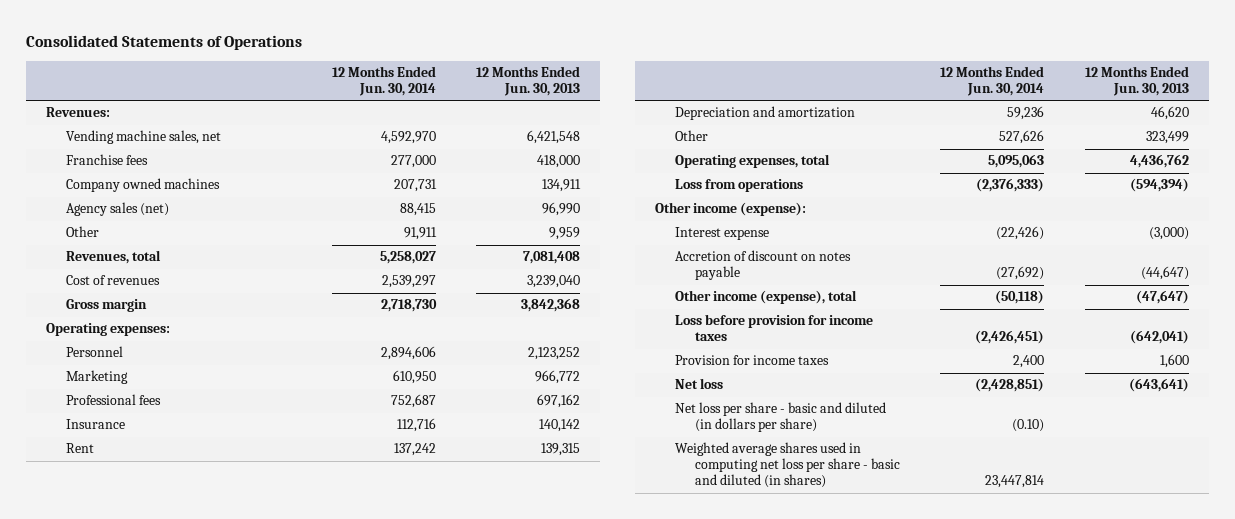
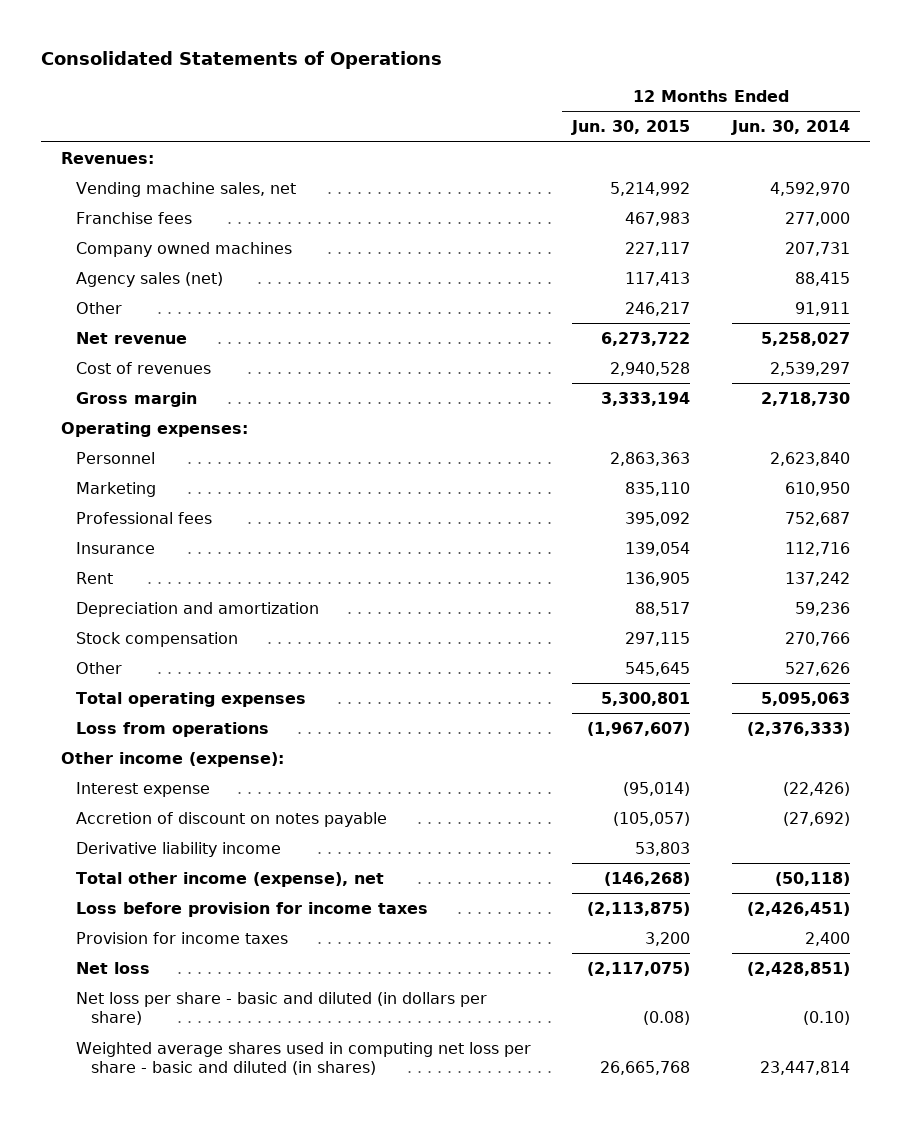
[476,66,581,97] 12 Months Ended Jun. 30, 2013 -> none
none -> [571,120,691,136] Jun. 30, 2015
[66,250,162,265] Revenues, total -> [76,331,188,344] Net revenue
[380,346,436,361] 2,894,606 -> [769,451,850,466] 2,623,840
none -> [76,631,239,647] Stock compensation
[674,154,830,169] Operating expenses, total -> [76,691,307,707] Total operating expenses
none -> [76,841,282,857] Derivative liability income
[674,290,857,305] Other income (expense), total -> [76,871,385,887] Total other income (expense), net

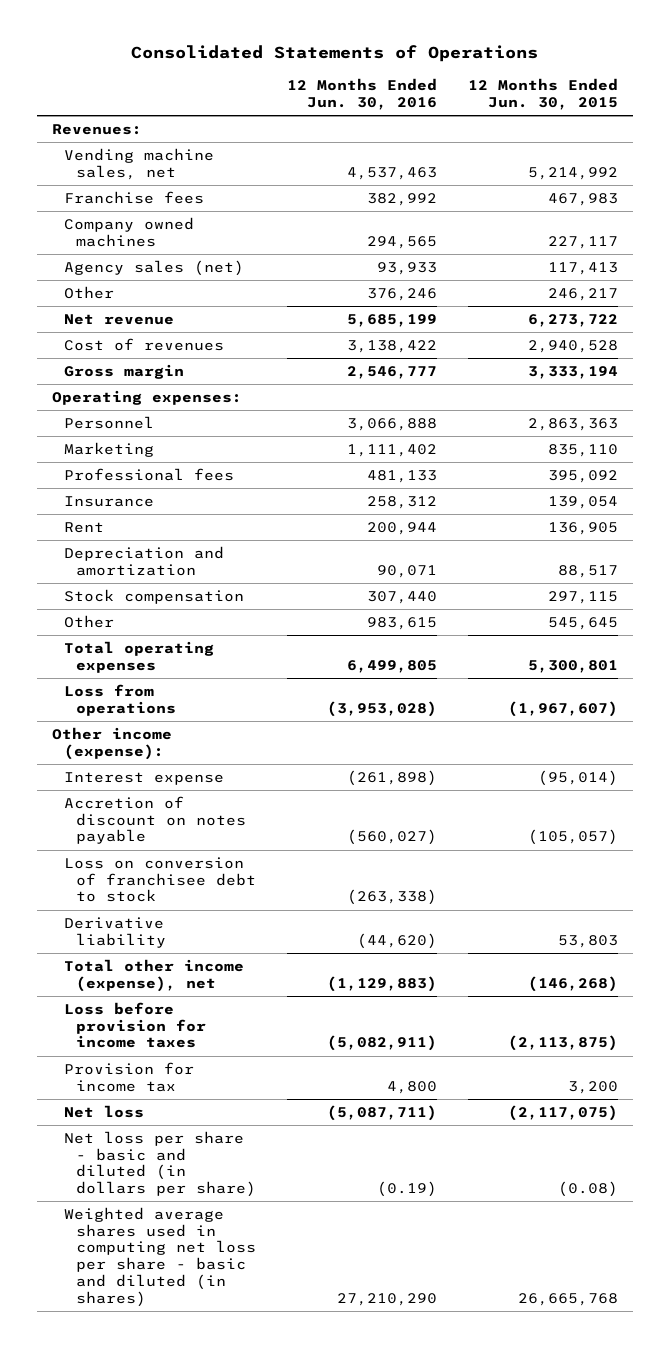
[730,120,850,136] Jun. 30, 2014 -> none
none -> [287,78,438,111] 12 Months Ended Jun. 30, 2016
none -> [64,856,257,903] Loss on conversion of franchisee debt to stock
[76,841,282,857] Derivative liability income -> [64,916,167,948] Derivative liability
[76,931,289,944] Provision for income taxes -> [64,1061,195,1092] Provision for income tax

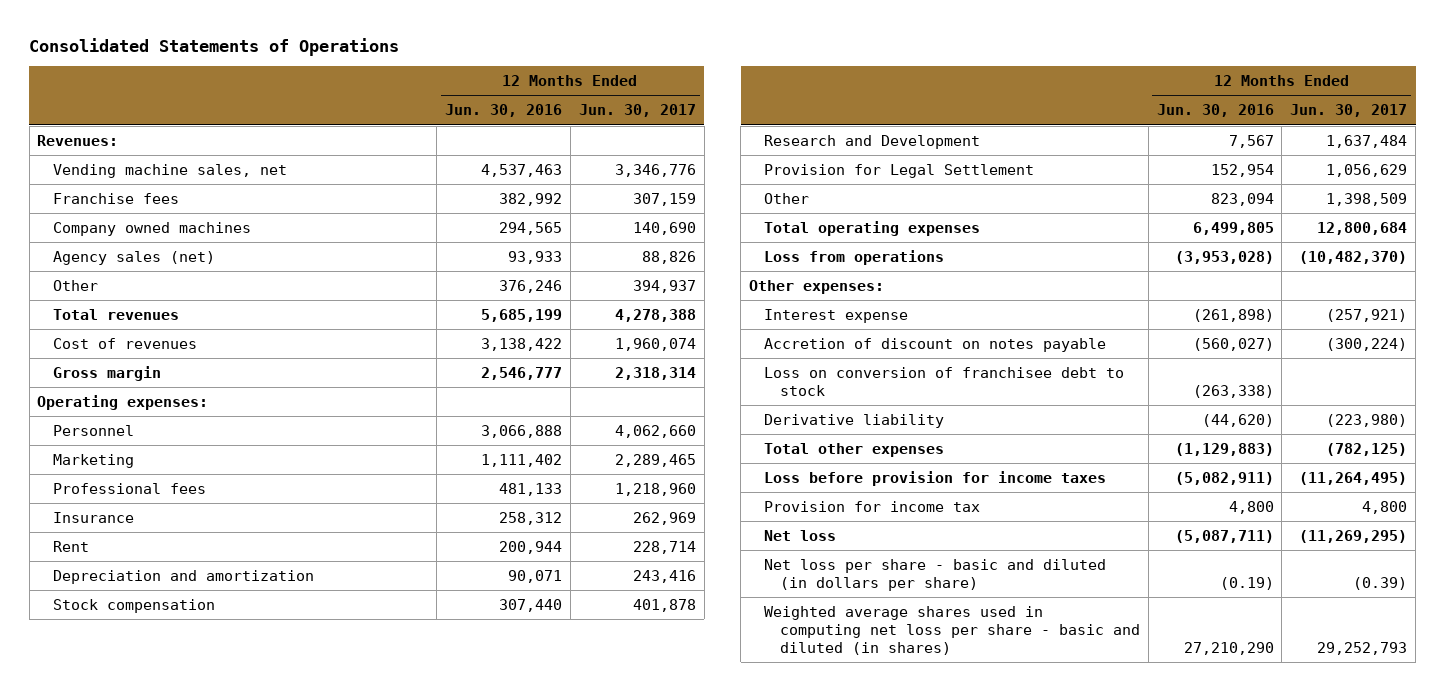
[468,78,619,111] 12 Months Ended Jun. 30, 2015 -> none
none -> [578,104,696,118] Jun. 30, 2017
[64,313,175,325] Net revenue -> [52,308,179,320] Total revenues
none -> [764,134,981,149] Research and Development
none -> [764,163,1035,178] Provision for Legal Settlement
[367,616,438,630] 983,615 -> [1210,192,1274,206] 823,094
[51,726,172,760] Other income (expense): -> [748,279,884,294] Other expenses:
[64,958,245,992] Total other income (expense), net -> [764,442,945,457] Total other expenses

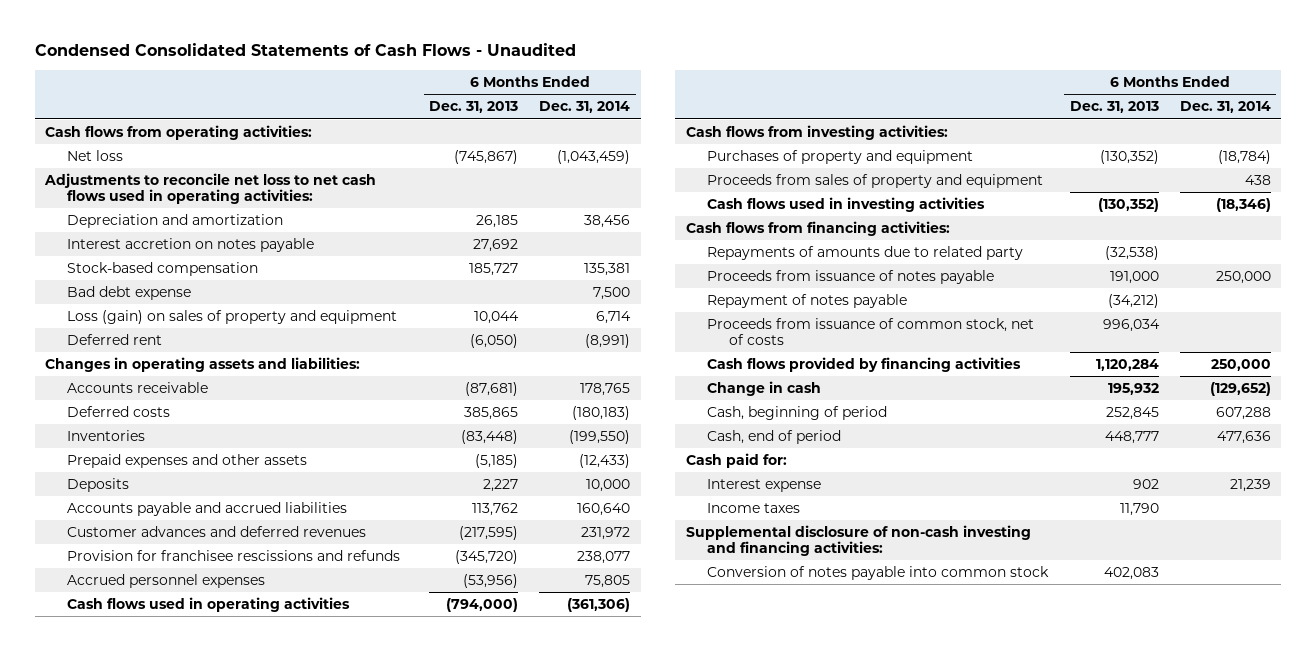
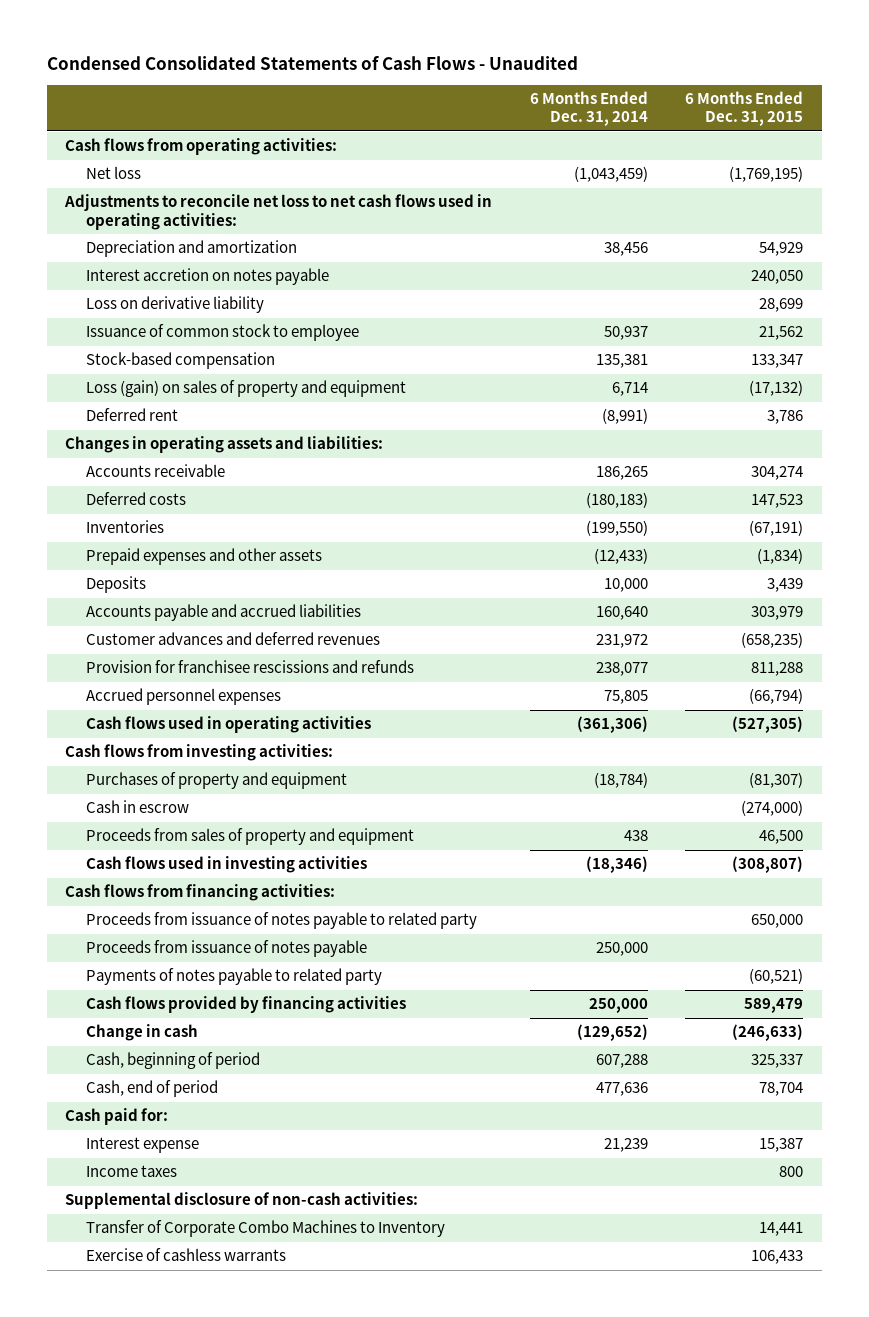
[429,101,519,114] Dec. 31, 2013 -> none
none -> [685,91,804,127] 6 Months Ended Dec. 31, 2015
none -> [86,296,265,314] Loss on derivative liability
none -> [86,324,360,342] Issuance of common stock to employee
[66,286,191,301] Bad debt expense -> none
[580,383,631,397] 178,765 -> [595,466,648,481] 186,265
none -> [86,800,190,814] Cash in escrow
[707,246,1024,261] Repayments of amounts due to related party -> none
none -> [86,912,478,930] Proceeds from issuance of notes payable to related party
[707,318,1035,346] Proceeds from issuance of common stock, net of costs -> none
[707,294,908,309] Repayment of notes payable -> [86,968,383,986] Payments of notes payable to related party
[707,566,1050,581] Conversion of notes payable into common stock -> none
[685,525,1031,557] Supplemental disclosure of non-cash investing and financing activities: -> [65,1192,419,1210] Supplemental disclosure of non-cash activities:
none -> [86,1220,446,1238] Transfer of Corporate Combo Machines to Inventory
none -> [86,1248,287,1262] Exercise of cashless warrants

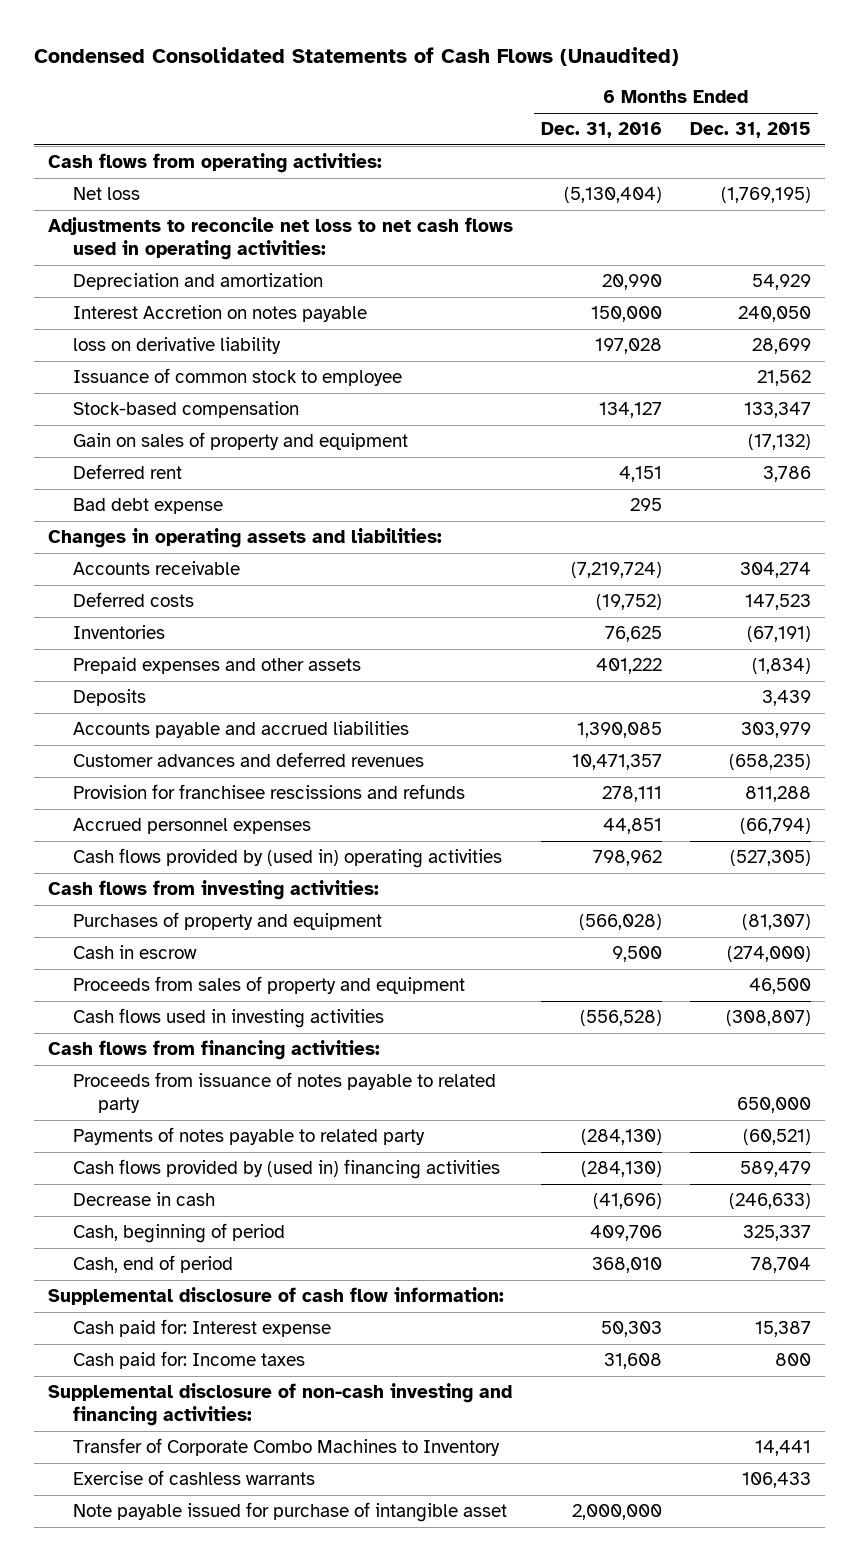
[46,55,578,70] Condensed Consolidated Statements of Cash Flows - Unaudited -> [34,46,680,66] Condensed Consolidated Statements of Cash Flows (Unaudited)
[529,91,648,127] 6 Months Ended Dec. 31, 2014 -> none
none -> [541,122,663,139] Dec. 31, 2016
[86,268,330,286] Interest accretion on notes payable -> [73,305,368,323] Interest Accretion on notes payable
[86,296,265,314] Loss on derivative liability -> [73,337,282,355] loss on derivative liability
[86,380,407,398] Loss (gain) on sales of property and equipment -> [73,432,409,451] Gain on sales of property and equipment
none -> [73,498,224,515] Bad debt expense
[86,716,372,734] Cash flows used in operating activities -> [73,848,503,869] Cash flows provided by (used in) operating activities
[86,940,368,958] Proceeds from issuance of notes payable -> none
[86,996,407,1014] Cash flows provided by financing activities -> [73,1159,501,1180] Cash flows provided by (used in) financing activities
[86,1024,199,1042] Change in cash -> [73,1192,216,1207] Decrease in cash
[65,1108,169,1126] Cash paid for: -> none
none -> [48,1287,505,1306] Supplemental disclosure of cash flow information:
[86,1137,200,1154] Interest expense -> [73,1319,332,1338] Cash paid for: Interest expense
[86,1165,178,1178] Income taxes -> [73,1351,306,1370] Cash paid for: Income taxes
[65,1192,419,1210] Supplemental disclosure of non-cash activities: -> [48,1383,513,1426] Supplemental disclosure of non-cash investing and financing activities:
none -> [73,1502,508,1523] Note payable issued for purchase of intangible asset

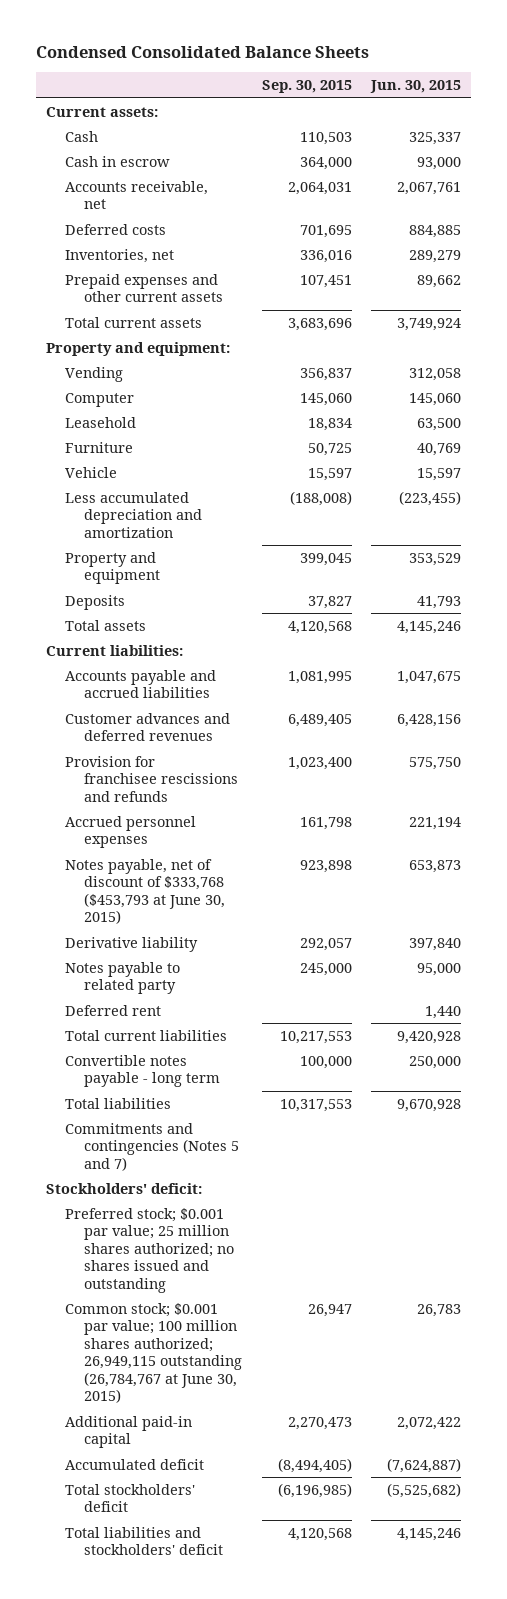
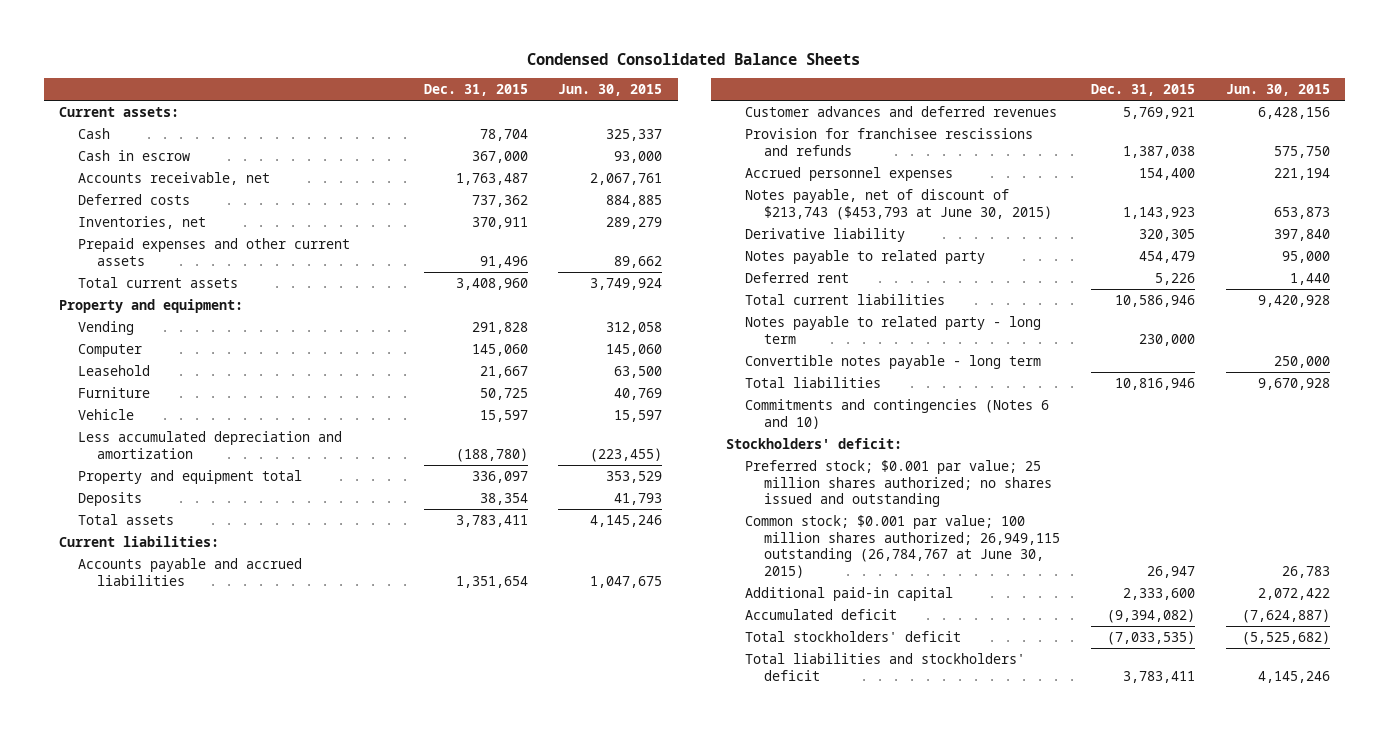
[261,80,352,94] Sep. 30, 2015 -> none
none -> [423,84,528,97] Dec. 31, 2015
[65,551,161,585] Property and equipment -> [78,469,303,484] Property and equipment total
[65,858,226,925] Notes payable, net of discount of $333,768 ($453,793 at June 30, 2015) -> [745,188,1053,220] Notes payable, net of discount of $213,743 ($453,793 at June 30, 2015)
none -> [745,315,1042,344] Notes payable to related party - long term
[65,1122,240,1171] Commitments and contingencies (Notes 5 and 7) -> [745,398,1050,429] Commitments and contingencies (Notes 6 and 10)

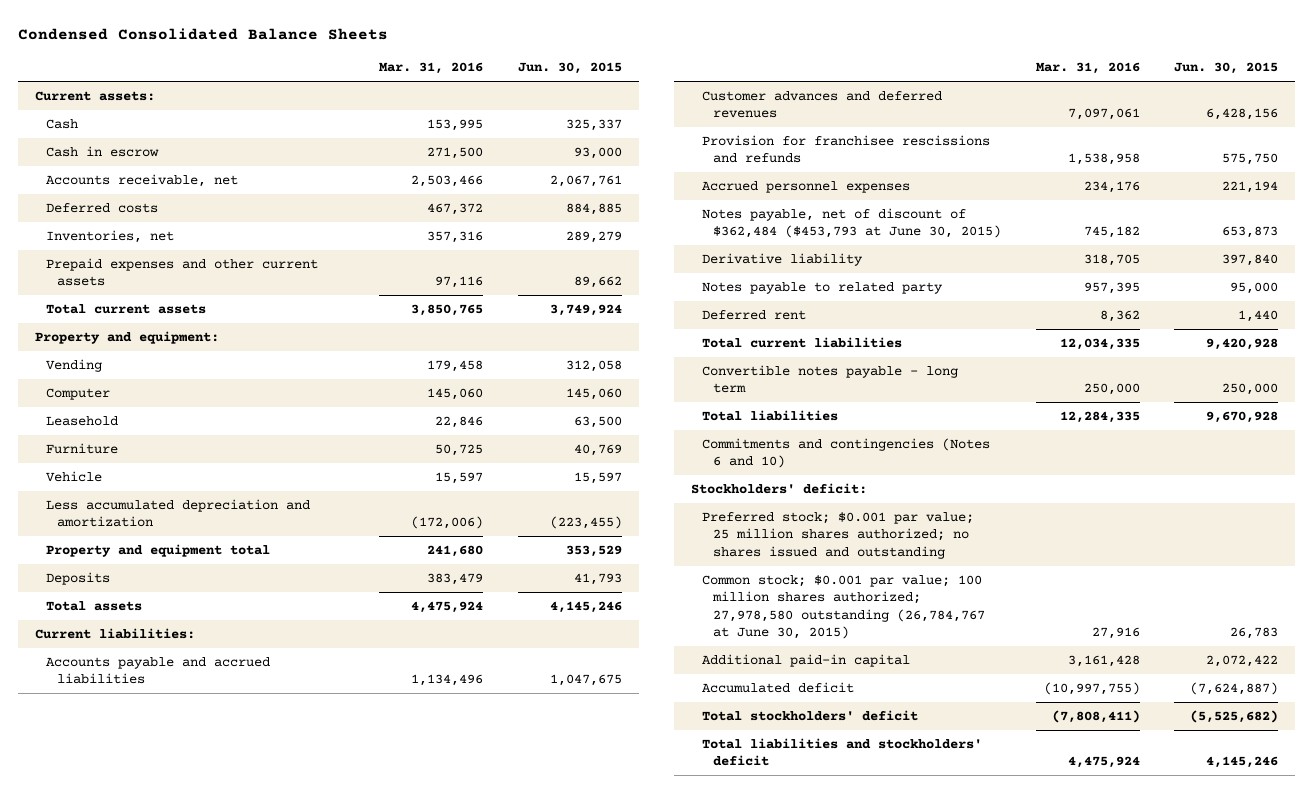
[423,84,528,97] Dec. 31, 2015 -> none
none -> [379,62,484,75] Mar. 31, 2016
[745,188,1053,220] Notes payable, net of discount of $213,743 ($453,793 at June 30, 2015) -> [702,208,1002,239] Notes payable, net of discount of $362,484 ($453,793 at June 30, 2015)
[745,315,1042,344] Notes payable to related party - long term -> none
[745,514,1061,578] Common stock; $0.001 par value; 100 million shares authorized; 26,949,115 outstanding (26,784,767 at June 30, 2015) -> [702,575,986,640] Common stock; $0.001 par value; 100 million shares authorized; 27,978,580 outstanding (26,784,767 at June 30, 2015)

